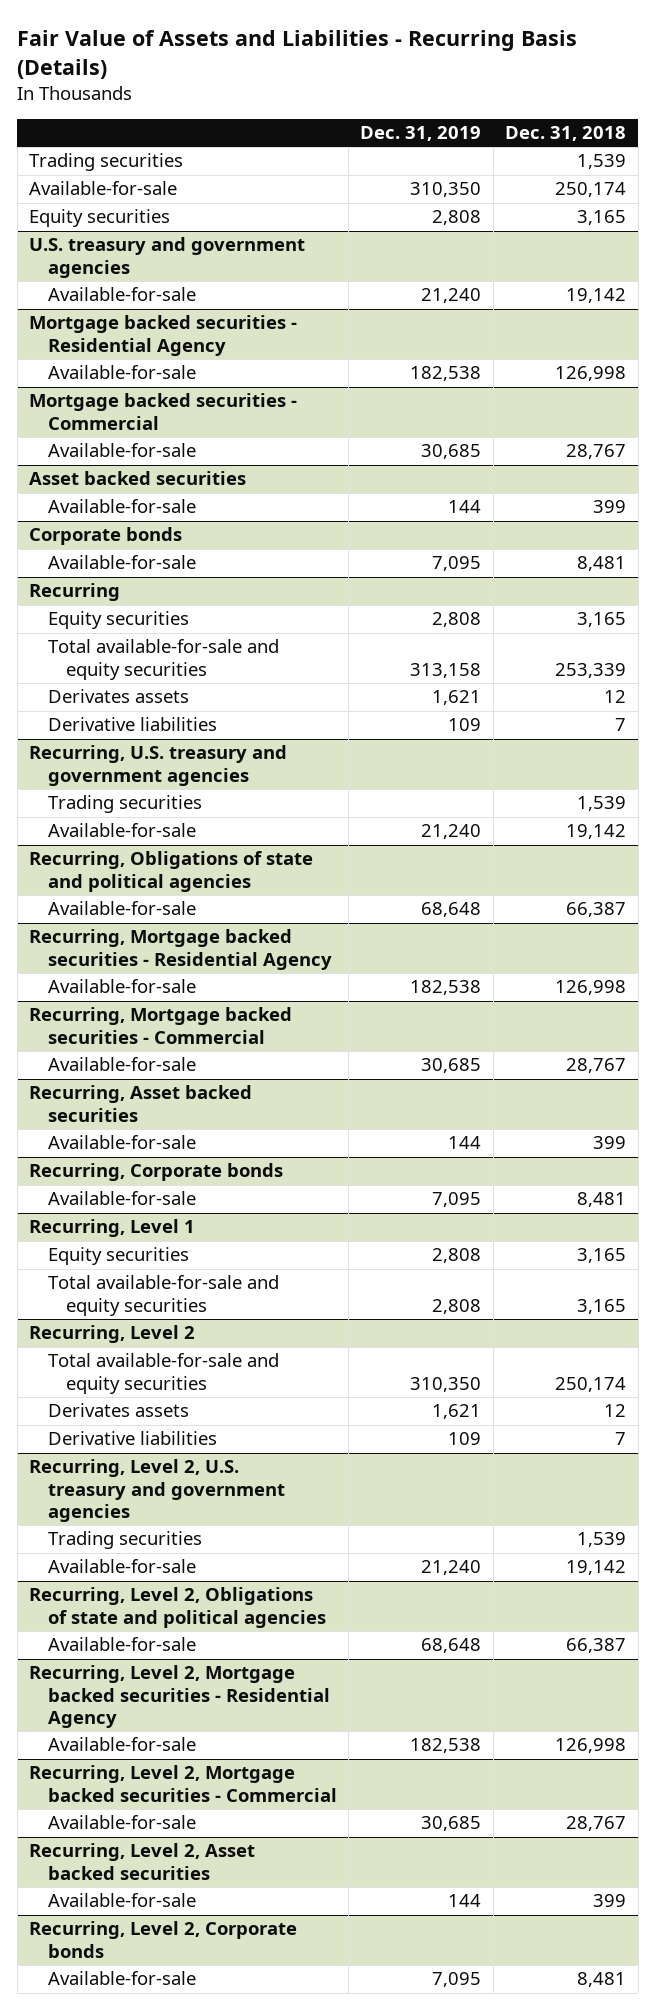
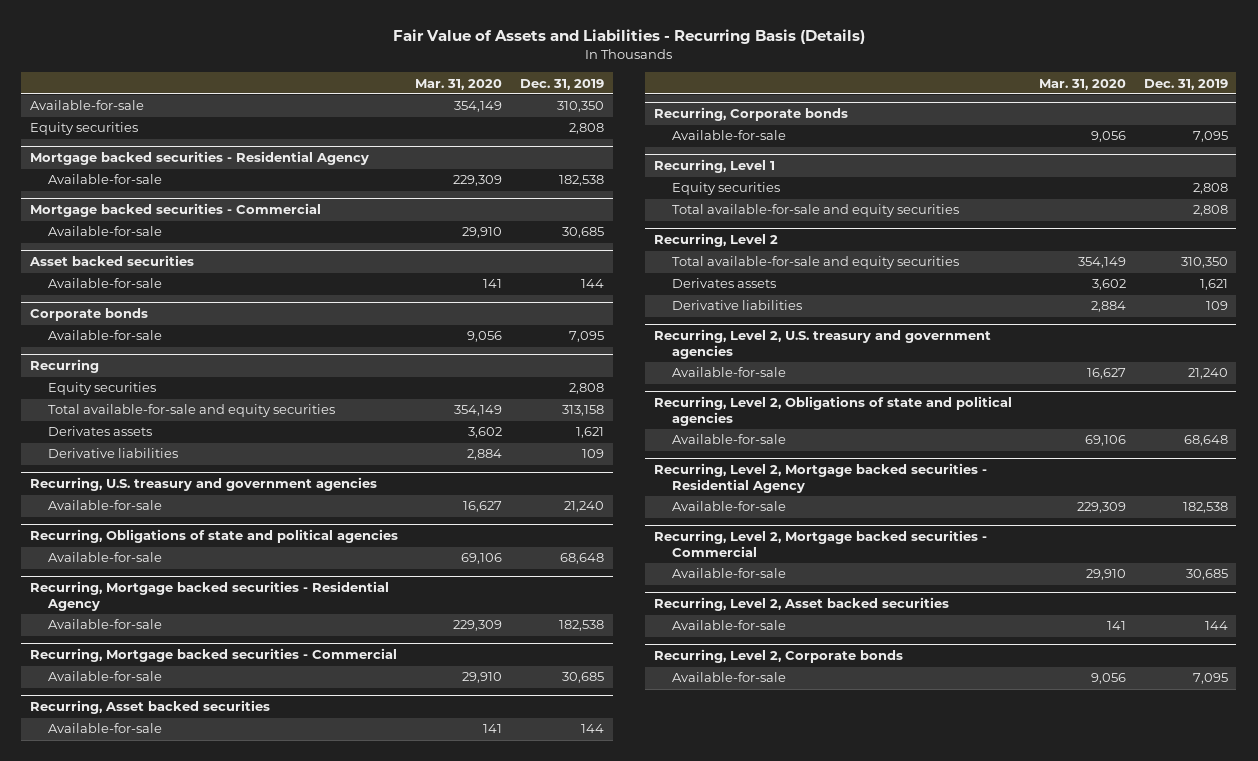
[505,126,627,142] Dec. 31, 2018 -> none
none -> [415,78,503,90] Mar. 31, 2020
[29,153,184,172] Trading securities -> none
[29,237,306,278] U.S. treasury and government agencies -> none
[47,287,196,302] Available-for-sale -> none
[47,795,202,814] Trading securities -> none
[47,1531,202,1550] Trading securities -> none

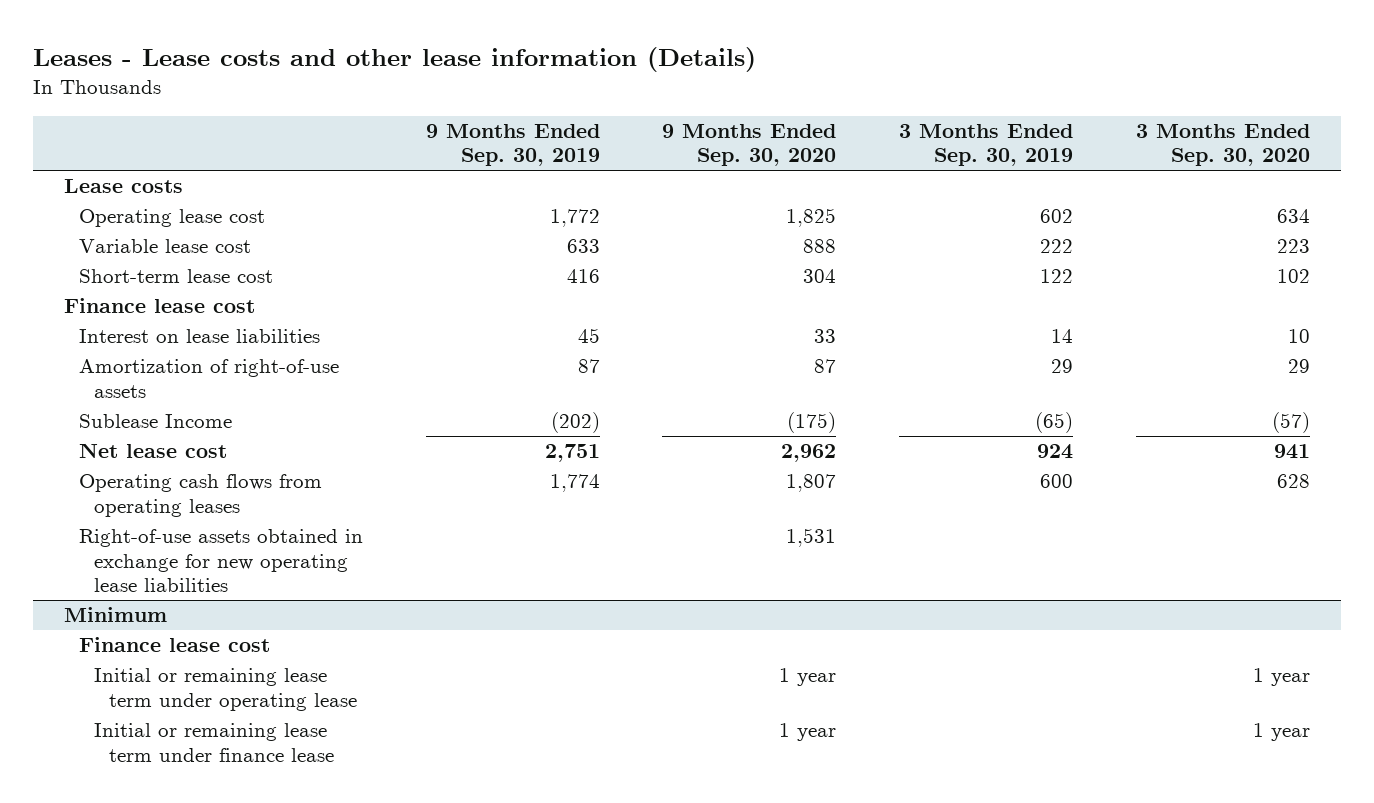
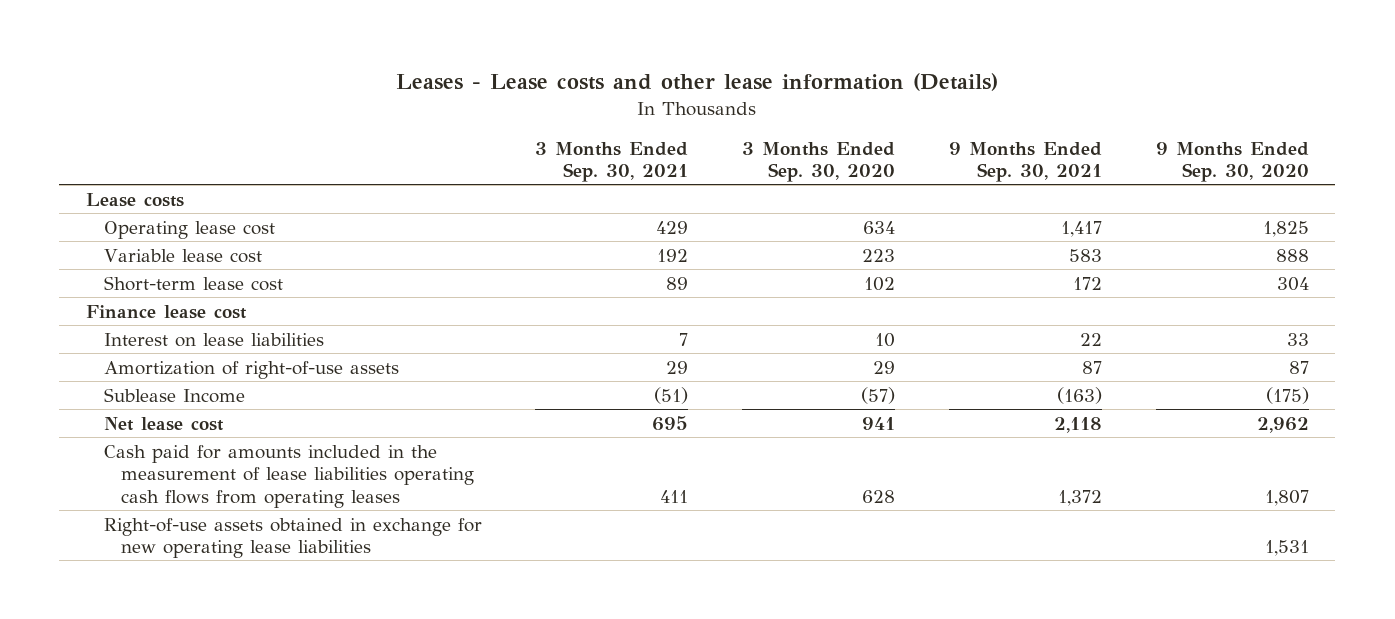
[425,123,600,167] 9 Months Ended Sep. 30, 2019 -> none
[899,123,1074,167] 3 Months Ended Sep. 30, 2019 -> none
none -> [535,141,689,183] 3 Months Ended Sep. 30, 2021
none -> [948,141,1102,183] 9 Months Ended Sep. 30, 2021
[79,474,323,517] Operating cash flows from operating leases -> [103,444,475,508] Cash paid for amounts included in the measurement of lease liabilities operating cash flows from operating leases
[64,607,168,623] Minimum -> none
[79,637,271,653] Finance lease cost -> none
[94,668,358,711] Initial or remaining lease term under operating lease -> none
[94,723,335,762] Initial or remaining lease term under finance lease -> none

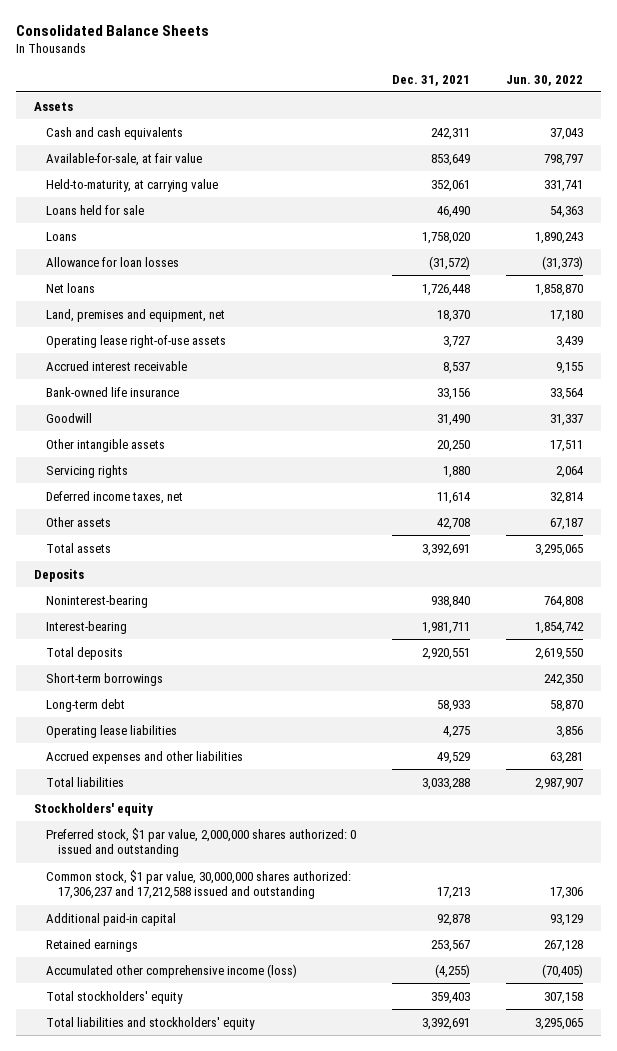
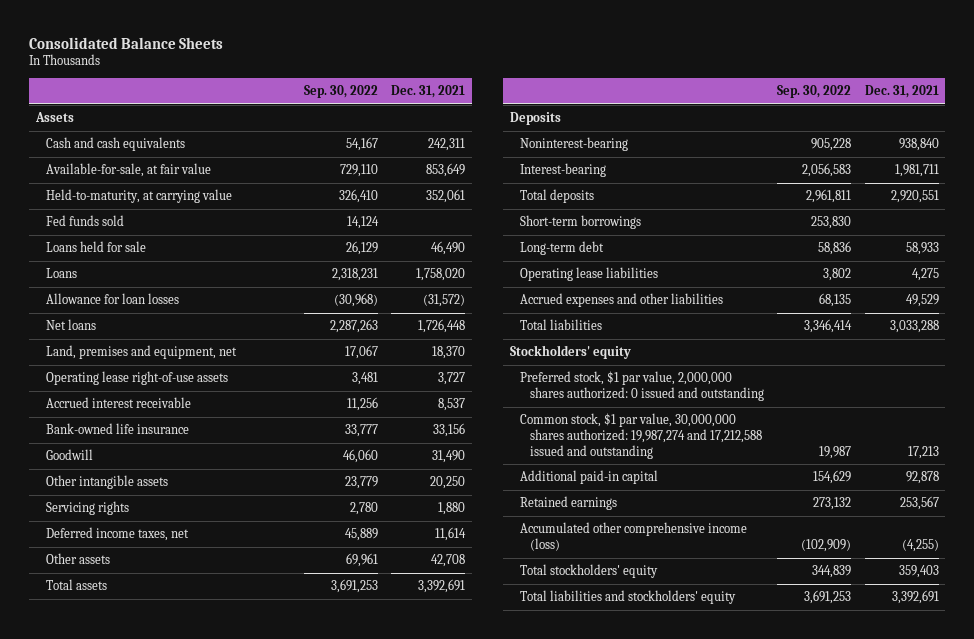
[506,74,584,86] Jun. 30, 2022 -> none
none -> [303,84,378,98] Sep. 30, 2022
none -> [46,215,125,227] Fed funds sold
[45,869,351,900] Common stock, $1 par value, 30,000,000 shares authorized: 17,306,237 and 17,212,588 issued and outstanding -> [519,413,763,459] Common stock, $1 par value, 30,000,000 shares authorized: 19,987,274 and 17,212,588 issued and outstanding

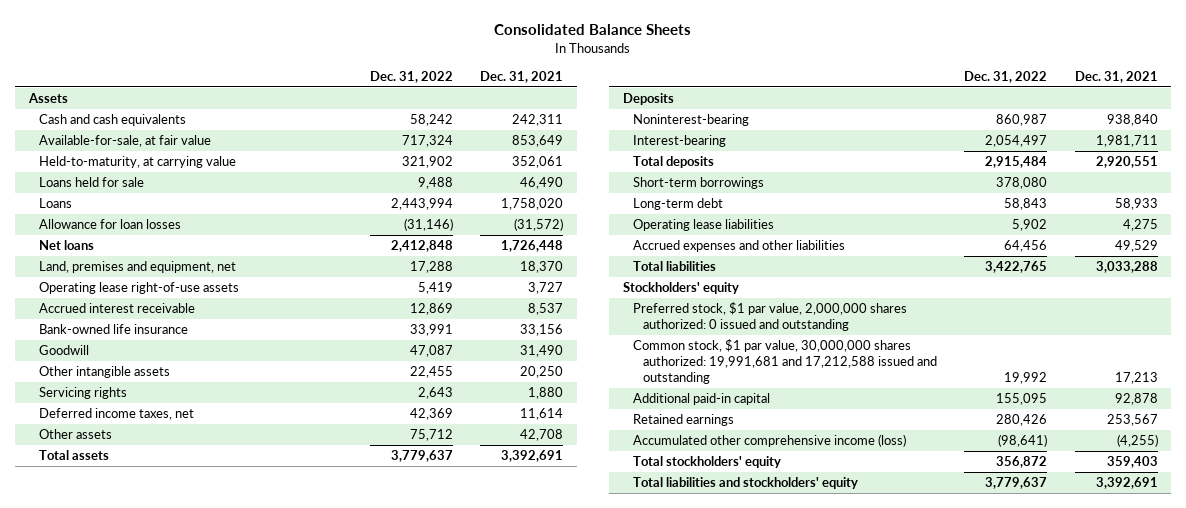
[303,84,378,98] Sep. 30, 2022 -> none
none -> [369,71,453,84] Dec. 31, 2022
[46,215,125,227] Fed funds sold -> none
[519,413,763,459] Common stock, $1 par value, 30,000,000 shares authorized: 19,987,274 and 17,212,588 issued and outstanding -> [633,339,937,385] Common stock, $1 par value, 30,000,000 shares authorized: 19,991,681 and 17,212,588 issued and outstanding

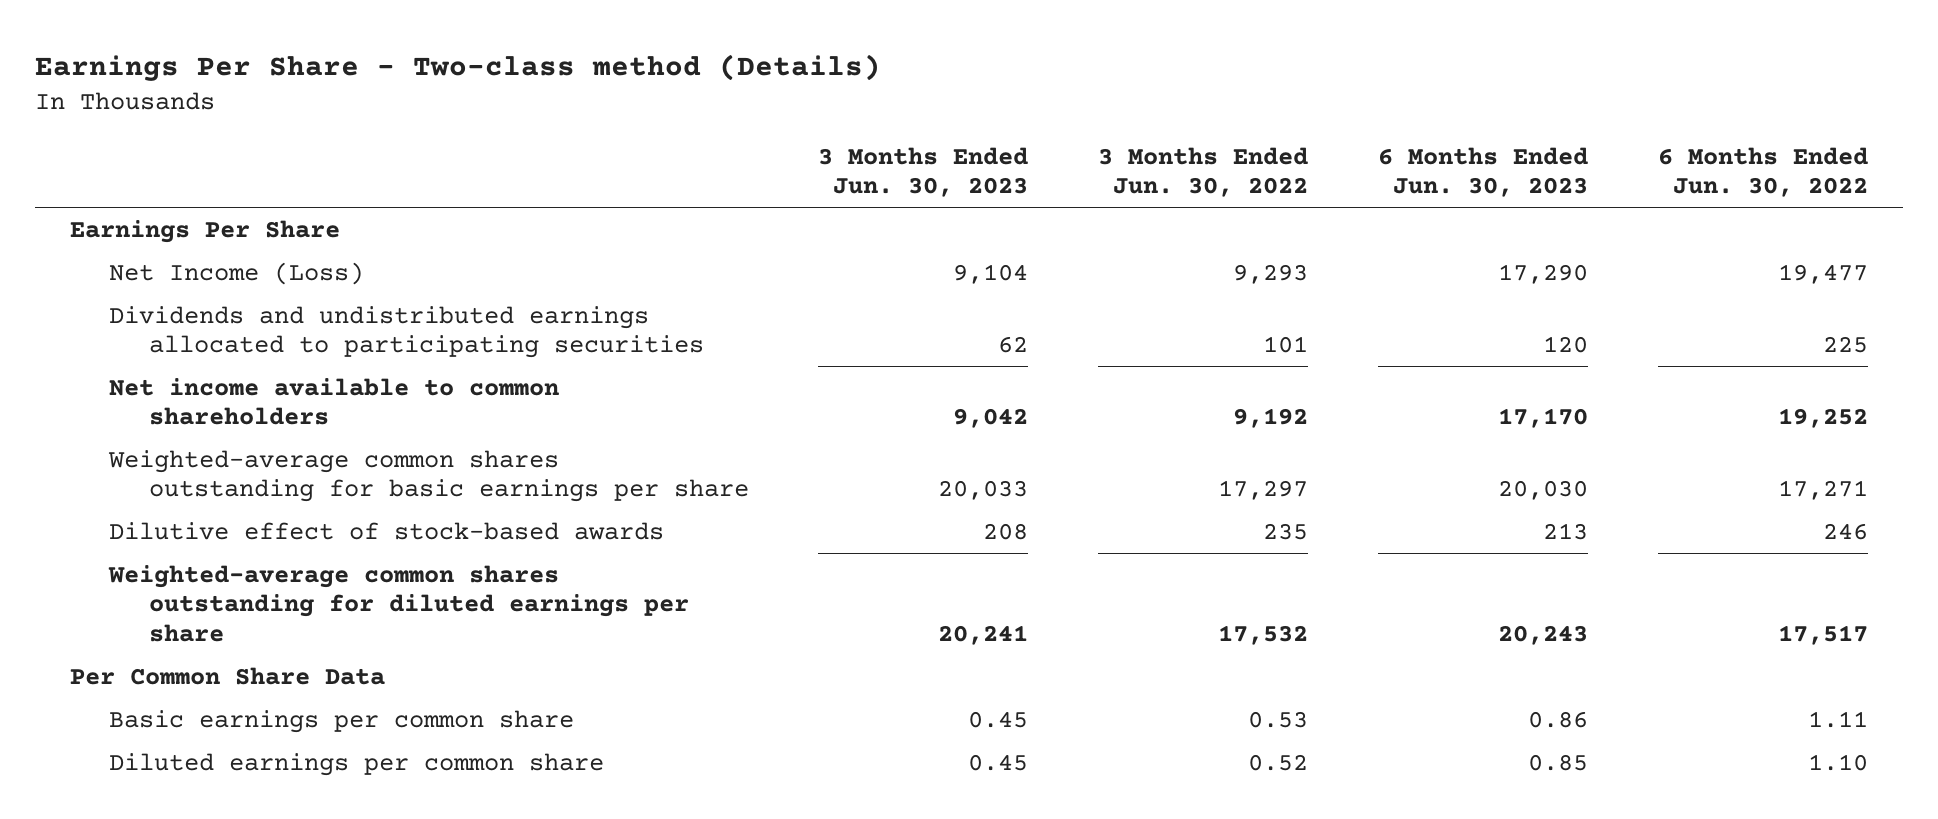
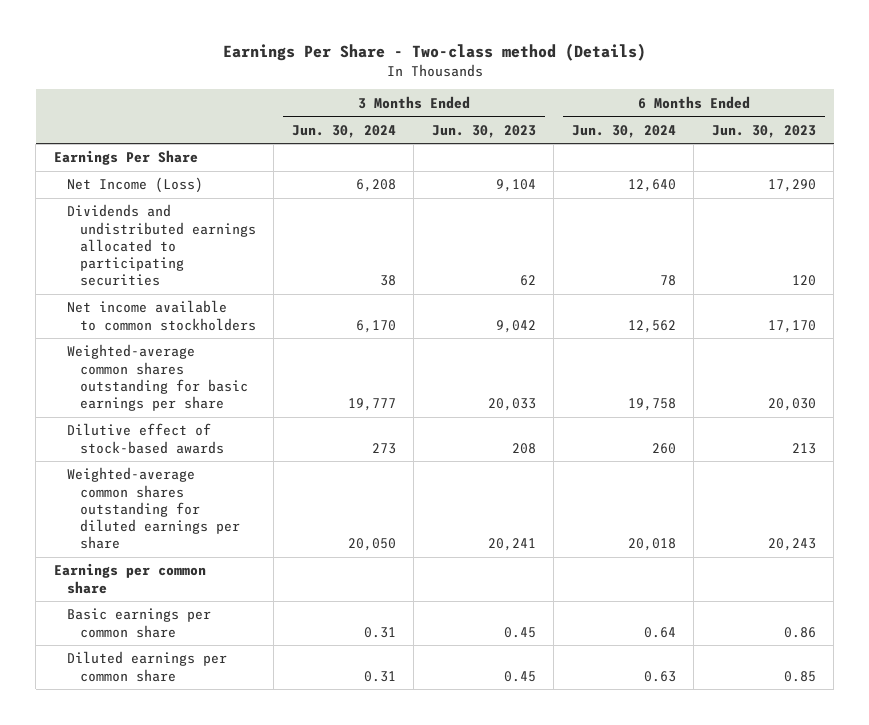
[1098,146,1309,198] 3 Months Ended Jun. 30, 2022 -> none
[1658,146,1869,198] 6 Months Ended Jun. 30, 2022 -> none
none -> [291,124,396,138] Jun. 30, 2024
none -> [571,124,676,138] Jun. 30, 2024
[109,377,560,426] Net income available to common shareholders -> [66,300,256,331] Net income available to common stockholders
[69,666,385,685] Per Common Share Data -> [53,563,206,594] Earnings per common share

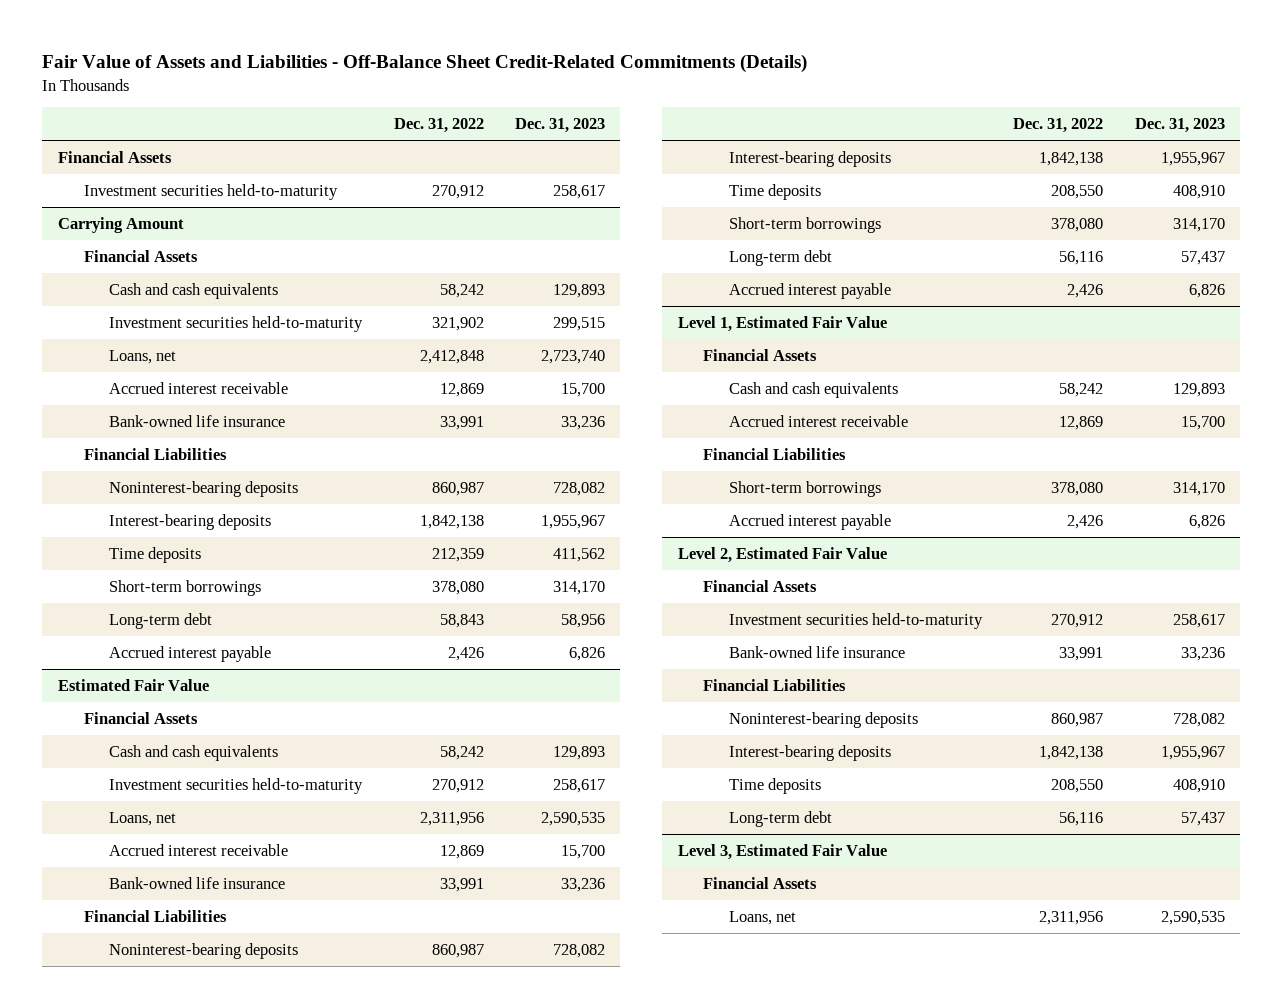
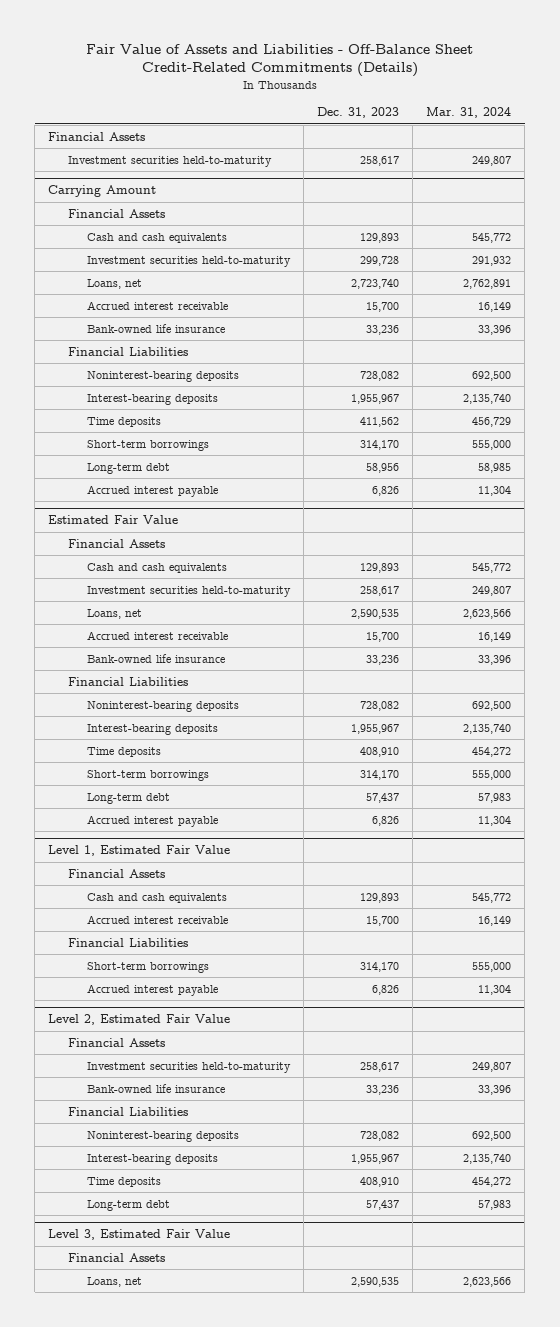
[393,118,484,134] Dec. 31, 2022 -> none
none -> [426,107,512,119] Mar. 31, 2024
[552,316,605,331] 299,515 -> [360,255,400,266] 299,728

